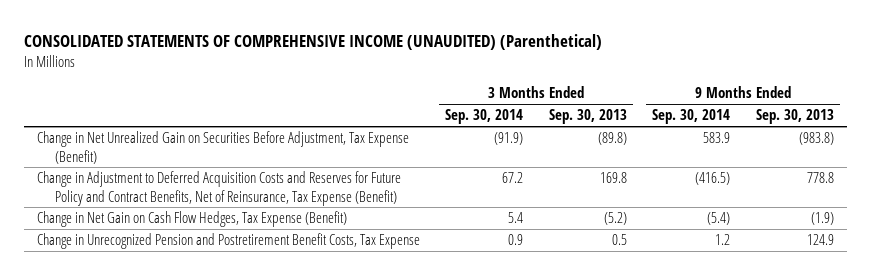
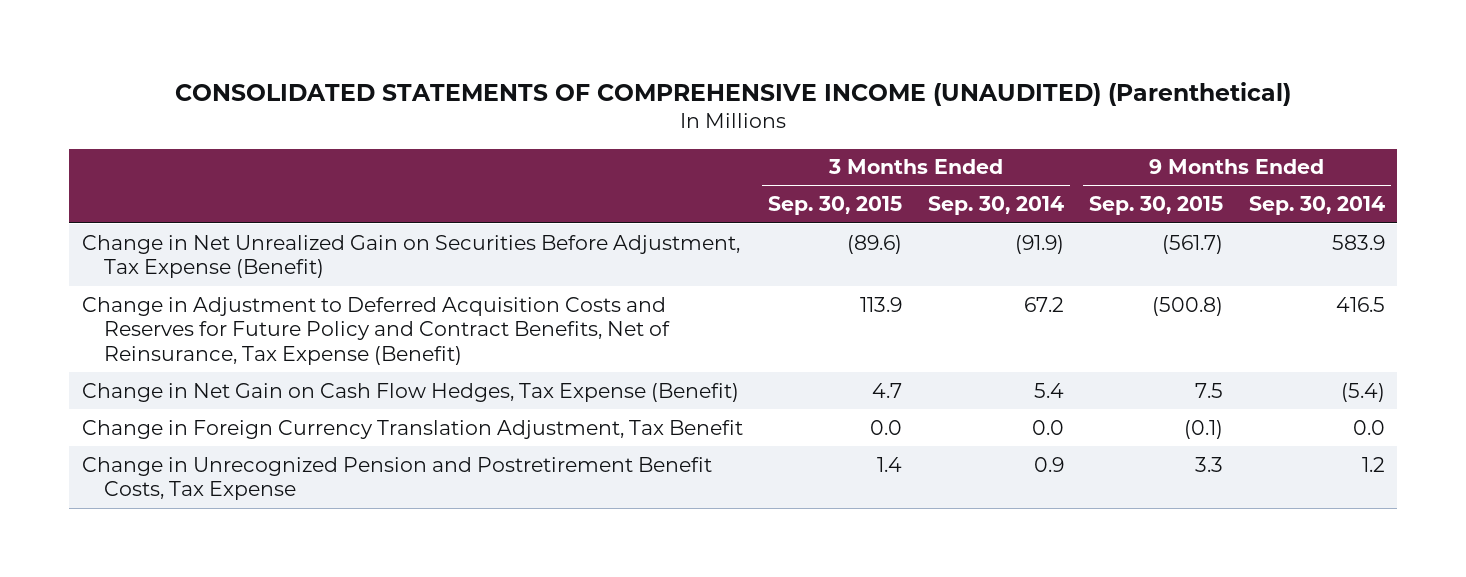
[548,109,627,125] Sep. 30, 2013 -> none
[755,109,834,125] Sep. 30, 2013 -> none
none -> [768,196,903,216] Sep. 30, 2015
none -> [1089,196,1224,216] Sep. 30, 2015
[695,172,731,186] (416.5) -> [1335,296,1385,312] 416.5
none -> [81,419,743,439] Change in Foreign Currency Translation Adjustment, Tax Benefit

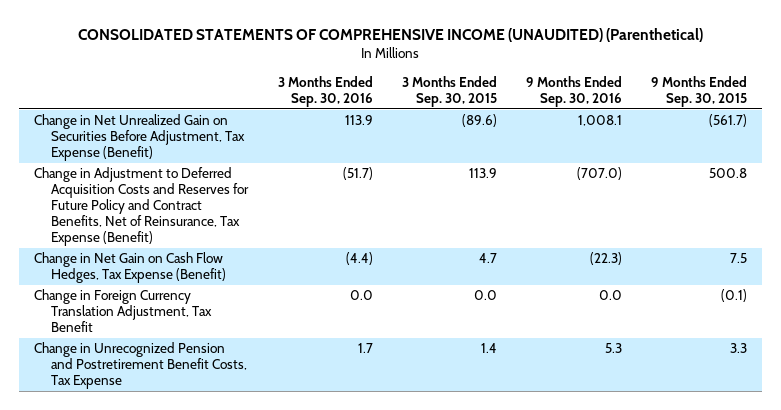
[927,196,1064,216] Sep. 30, 2014 -> none
[1248,196,1385,216] Sep. 30, 2014 -> none
none -> [277,76,373,108] 3 Months Ended Sep. 30, 2016
none -> [526,76,623,108] 9 Months Ended Sep. 30, 2016
[1152,296,1224,316] (500.8) -> [709,168,748,179] 500.8

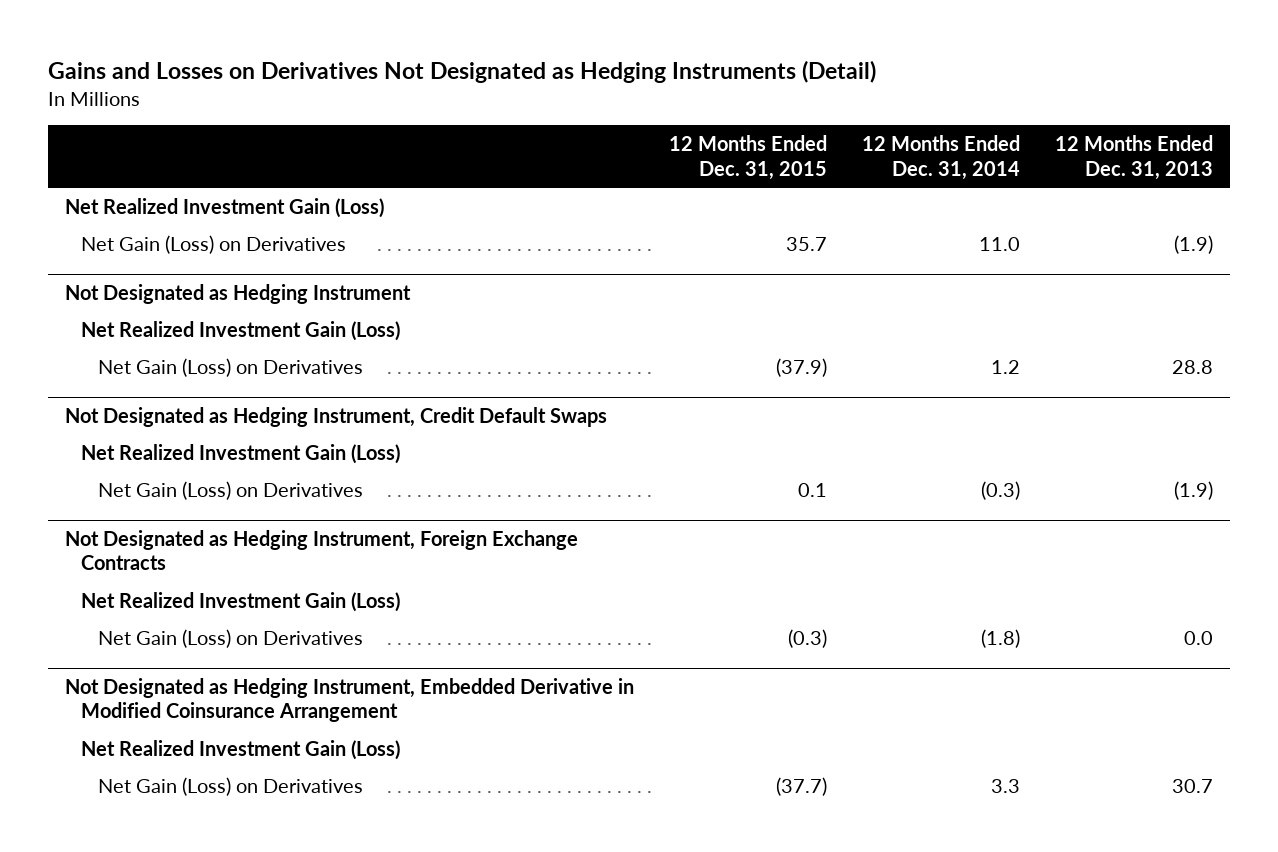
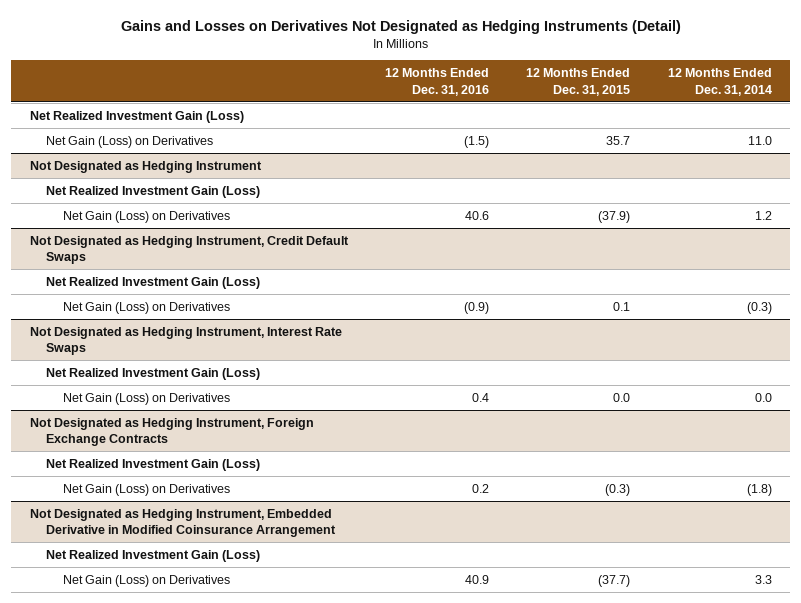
[1054,135,1213,180] 12 Months Ended Dec. 31, 2013 -> none
none -> [384,68,489,96] 12 Months Ended Dec. 31, 2016
none -> [29,326,342,356] Not Designated as Hedging Instrument, Interest Rate Swaps
none -> [46,367,261,380] Net Realized Investment Gain (Loss)
none -> [63,392,231,405] Net Gain (Loss) on Derivatives

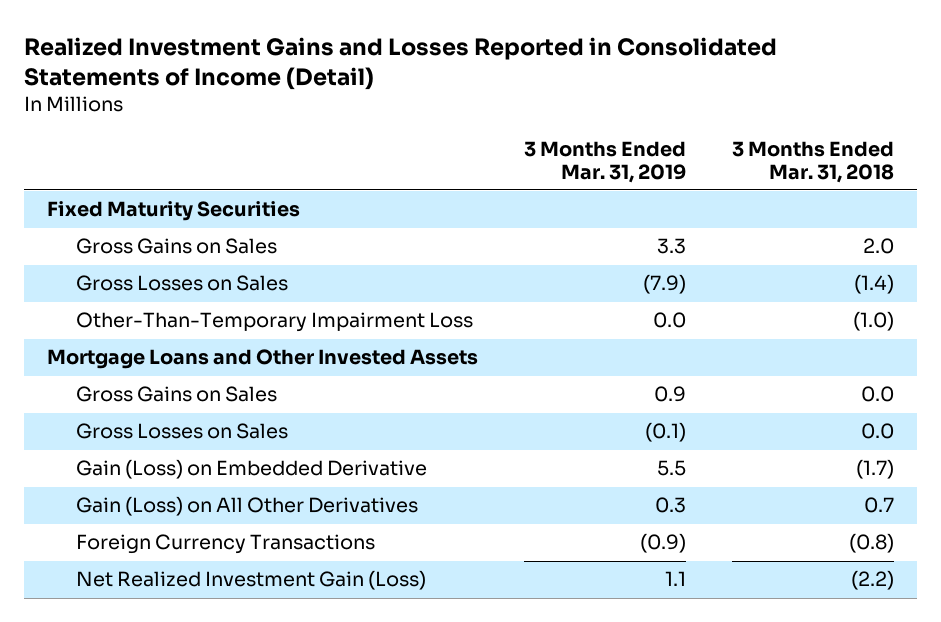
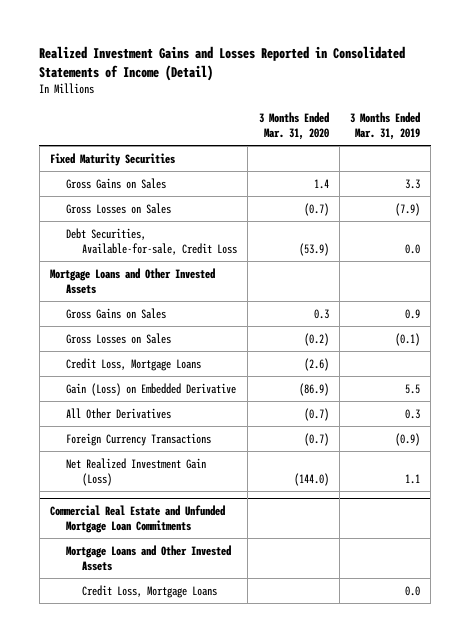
[731,141,894,183] 3 Months Ended Mar. 31, 2018 -> none
none -> [258,112,329,141] 3 Months Ended Mar. 31, 2020
[75,312,473,333] Other-Than-Temporary Impairment Loss -> none
none -> [66,227,238,255] Debt Securities, Available-for-sale, Credit Loss
none -> [66,357,202,371] Credit Loss, Mortgage Loans
[75,496,418,517] Gain (Loss) on All Other Derivatives -> [66,407,172,419] All Other Derivatives
none -> [49,505,225,534] Commercial Real Estate and Unfunded Mortgage Loan Commitments
none -> [66,544,232,571] Mortgage Loans and Other Invested Assets
none -> [82,584,218,598] Credit Loss, Mortgage Loans

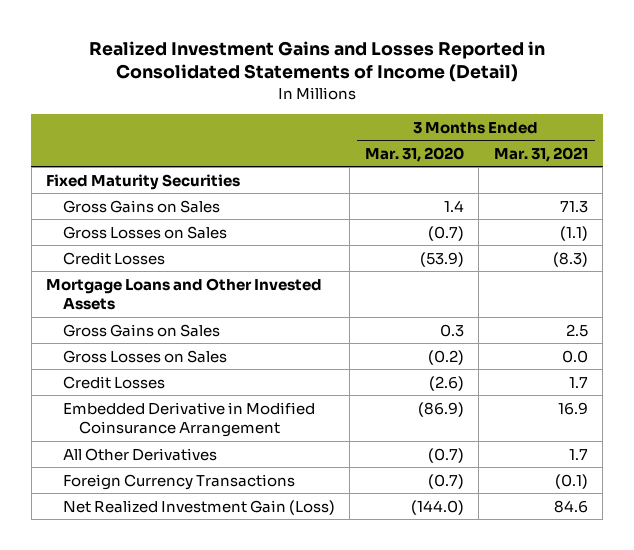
[350,112,421,141] 3 Months Ended Mar. 31, 2019 -> none
none -> [493,146,588,162] Mar. 31, 2021
[66,227,238,255] Debt Securities, Available-for-sale, Credit Loss -> [62,251,165,265] Credit Losses
[66,357,202,371] Credit Loss, Mortgage Loans -> [62,375,165,389] Credit Losses
[66,382,237,396] Gain (Loss) on Embedded Derivative -> [62,401,315,438] Embedded Derivative in Modified Coinsurance Arrangement
[49,505,225,534] Commercial Real Estate and Unfunded Mortgage Loan Commitments -> none
[66,544,232,571] Mortgage Loans and Other Invested Assets -> none
[82,584,218,598] Credit Loss, Mortgage Loans -> none

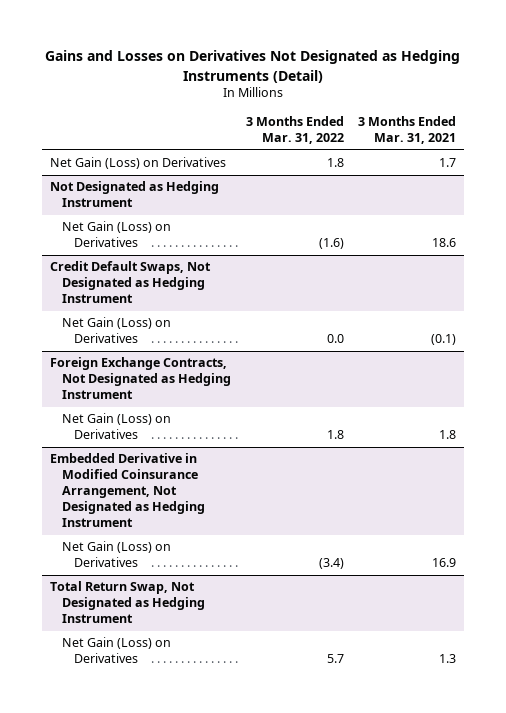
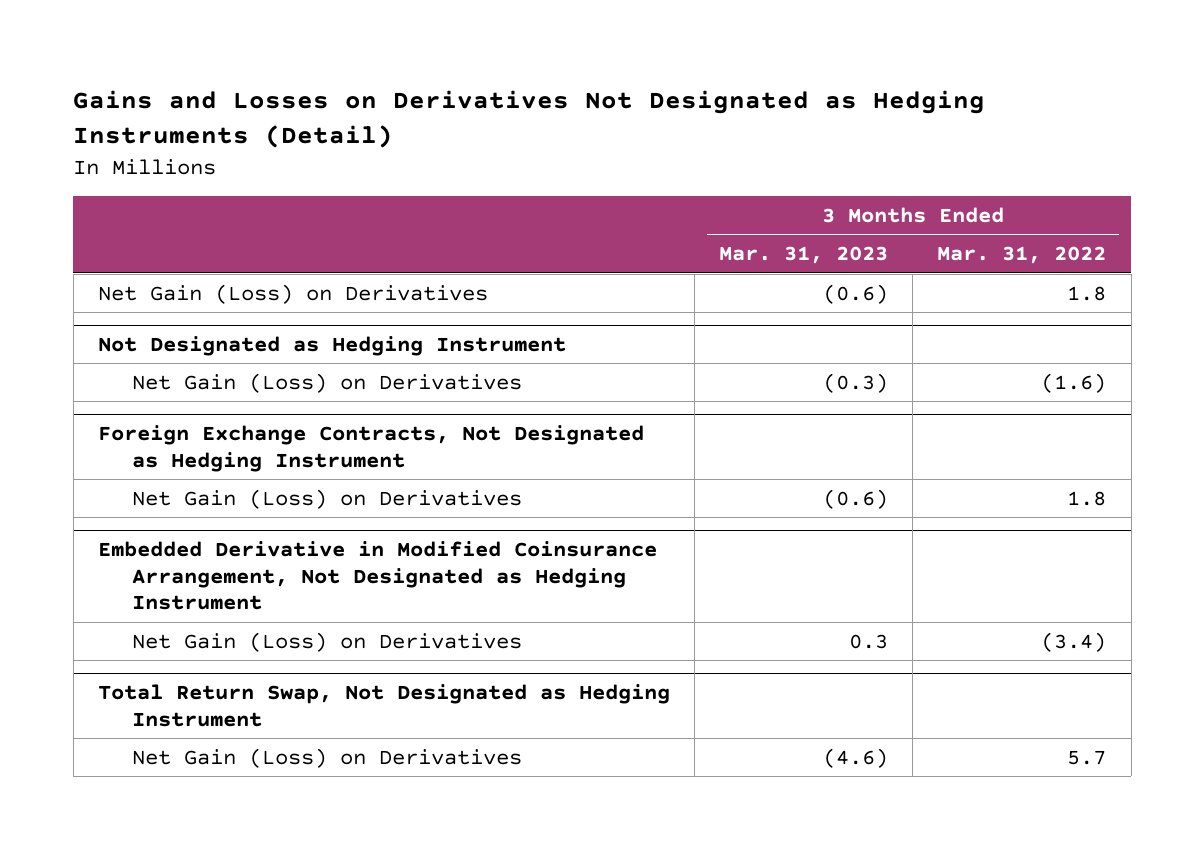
[358,116,457,145] 3 Months Ended Mar. 31, 2021 -> none
none -> [719,246,889,265] Mar. 31, 2023
[49,261,211,304] Credit Default Swaps, Not Designated as Hedging Instrument -> none
[61,317,171,344] Net Gain (Loss) on Derivatives -> none

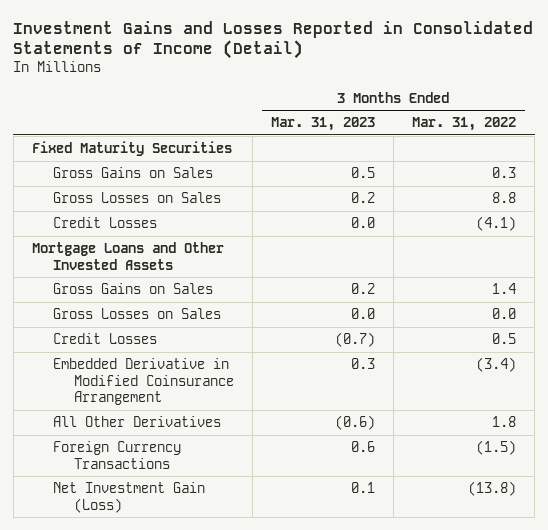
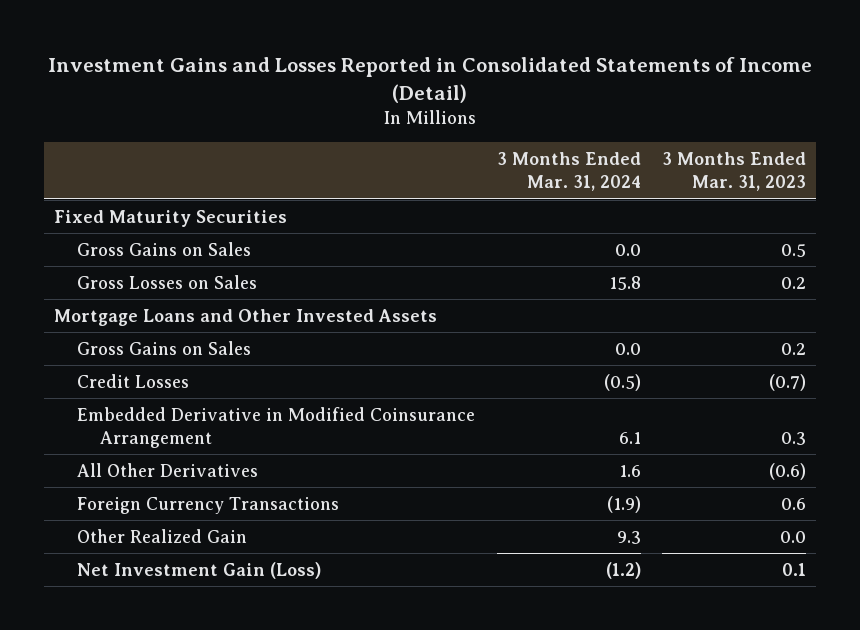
[411,117,516,132] Mar. 31, 2022 -> none
none -> [496,152,641,192] 3 Months Ended Mar. 31, 2024
[52,216,157,228] Credit Losses -> none
[52,307,221,319] Gross Losses on Sales -> none
none -> [77,528,248,543] Other Realized Gain

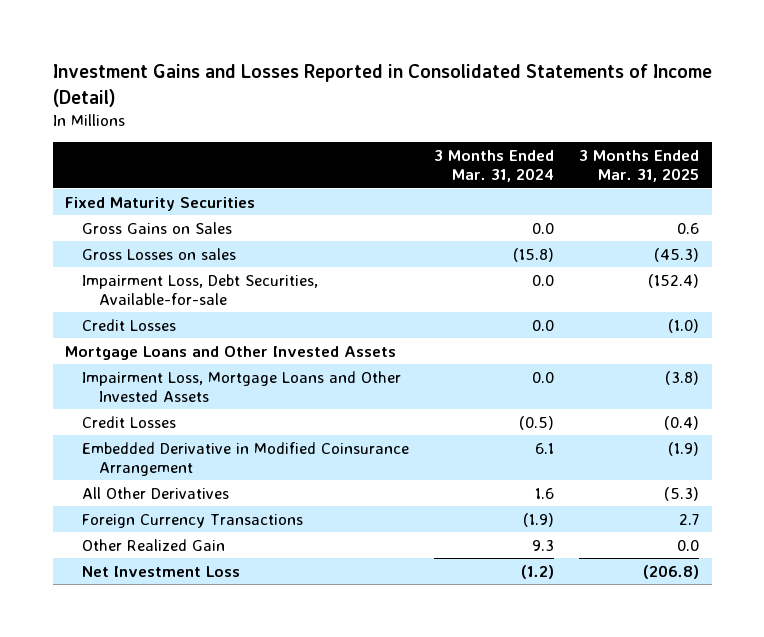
[661,152,806,192] 3 Months Ended Mar. 31, 2023 -> none
none -> [579,150,700,183] 3 Months Ended Mar. 31, 2025
[77,274,258,289] Gross Losses on Sales -> [81,247,236,260] Gross Losses on sales
[608,275,641,290] 15.8 -> [513,247,555,262] (15.8)
none -> [81,273,318,305] Impairment Loss, Debt Securities, Available-for-sale
none -> [81,318,176,331] Credit Losses
[77,340,252,355] Gross Gains on Sales -> none
none -> [81,370,401,402] Impairment Loss, Mortgage Loans and Other Invested Assets
[77,561,322,579] Net Investment Gain (Loss) -> [81,565,240,577] Net Investment Loss

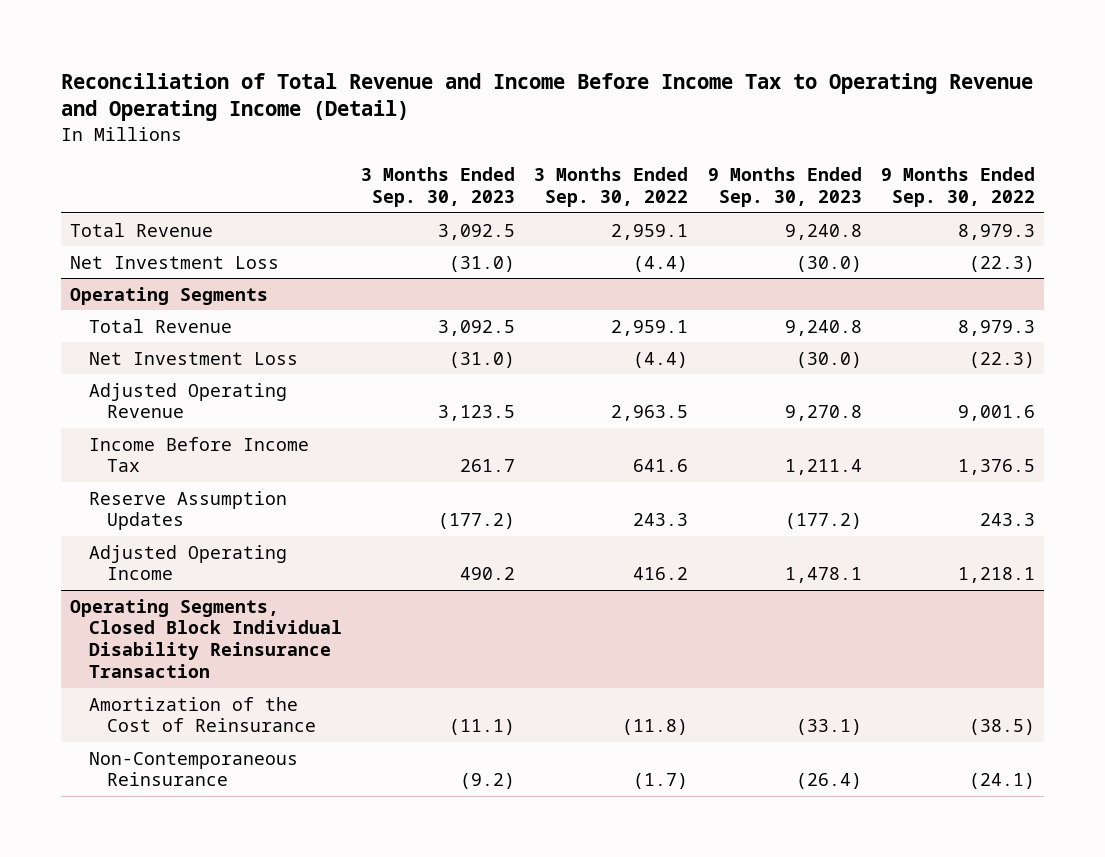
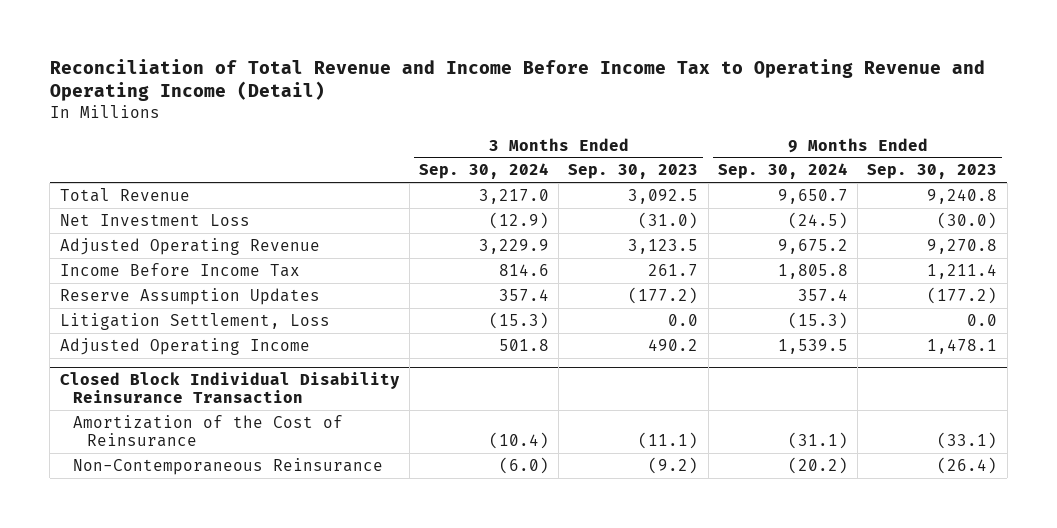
[534,167,689,207] 3 Months Ended Sep. 30, 2022 -> none
[880,167,1035,207] 9 Months Ended Sep. 30, 2022 -> none
none -> [418,163,549,180] Sep. 30, 2024
none -> [717,163,848,180] Sep. 30, 2024
[70,286,269,305] Operating Segments -> none
[88,318,232,333] Total Revenue -> none
[88,351,298,365] Net Investment Loss -> none
none -> [59,312,330,330] Litigation Settlement, Loss
[70,598,342,679] Operating Segments, Closed Block Individual Disability Reinsurance Transaction -> [59,371,400,404] Closed Block Individual Disability Reinsurance Transaction

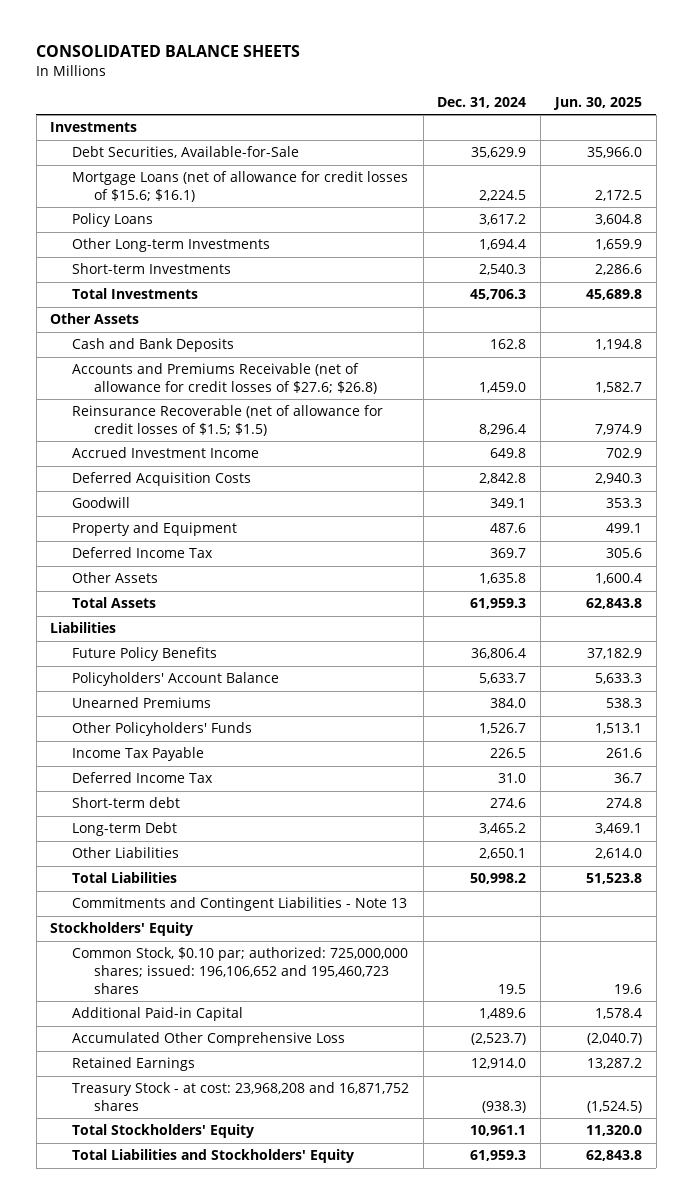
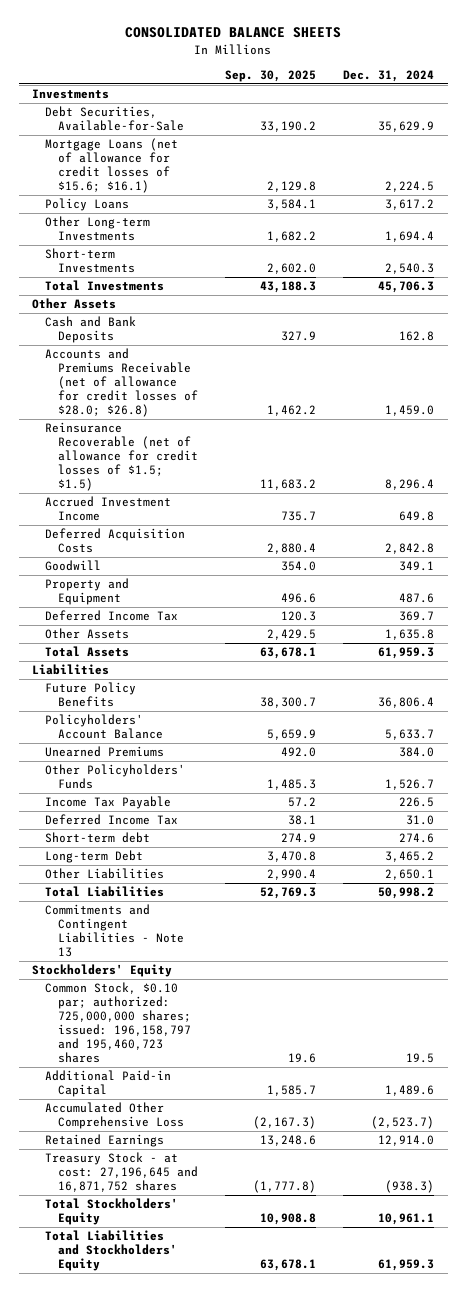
[552,96,642,110] Jun. 30, 2025 -> none
none -> [225,69,317,82] Sep. 30, 2025
[72,363,377,394] Accounts and Premiums Receivable (net of allowance for credit losses of $27.6; $26.8) -> [44,348,198,418] Accounts and Premiums Receivable (net of allowance for credit losses of $28.0; $26.8)
[72,947,409,994] Common Stock, $0.10 par; authorized: 725,000,000 shares; issued: 196,106,652 and 195,460,723 shares -> [44,982,191,1064] Common Stock, $0.10 par; authorized: 725,000,000 shares; issued: 196,158,797 and 195,460,723 shares
[72,1082,410,1111] Treasury Stock - at cost: 23,968,208 and 16,871,752 shares -> [44,1152,198,1193] Treasury Stock - at cost: 27,196,645 and 16,871,752 shares

